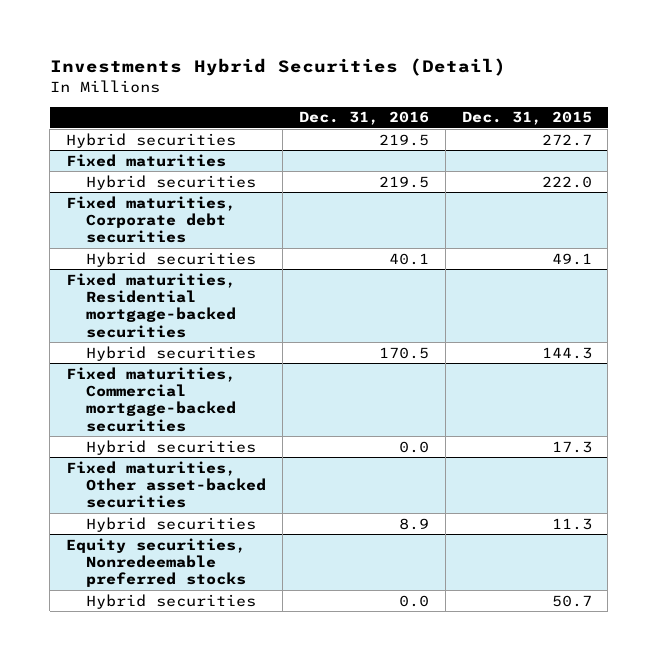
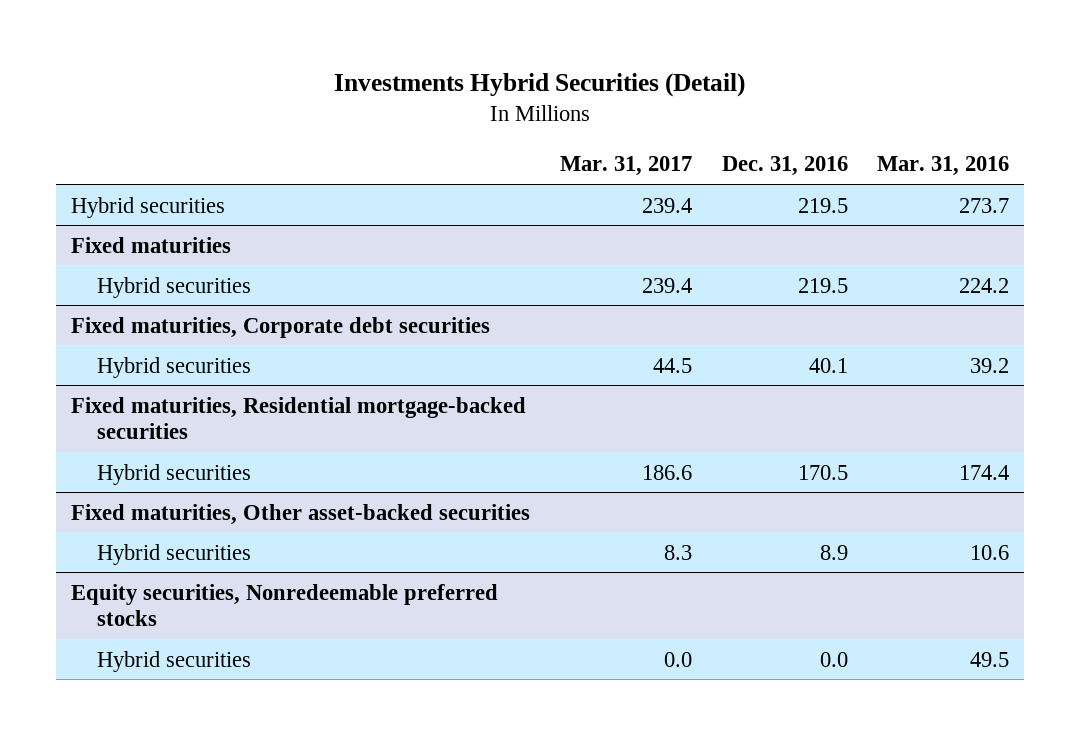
[461,111,592,126] Dec. 31, 2015 -> none
none -> [559,156,692,177] Mar. 31, 2017
none -> [877,156,1010,177] Mar. 31, 2016
[66,366,237,432] Fixed maturities, Commercial mortgage-backed securities -> none
[86,439,257,455] Hybrid securities -> none

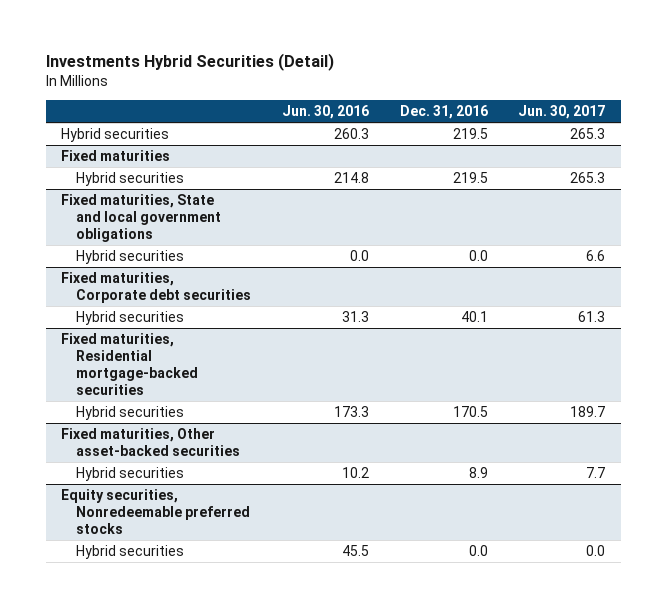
[559,156,692,177] Mar. 31, 2017 -> none
[877,156,1010,177] Mar. 31, 2016 -> none
none -> [281,104,369,119] Jun. 30, 2016
none -> [518,104,606,119] Jun. 30, 2017
none -> [61,194,222,242] Fixed maturities, State and local government obligations
none -> [76,250,185,265] Hybrid securities

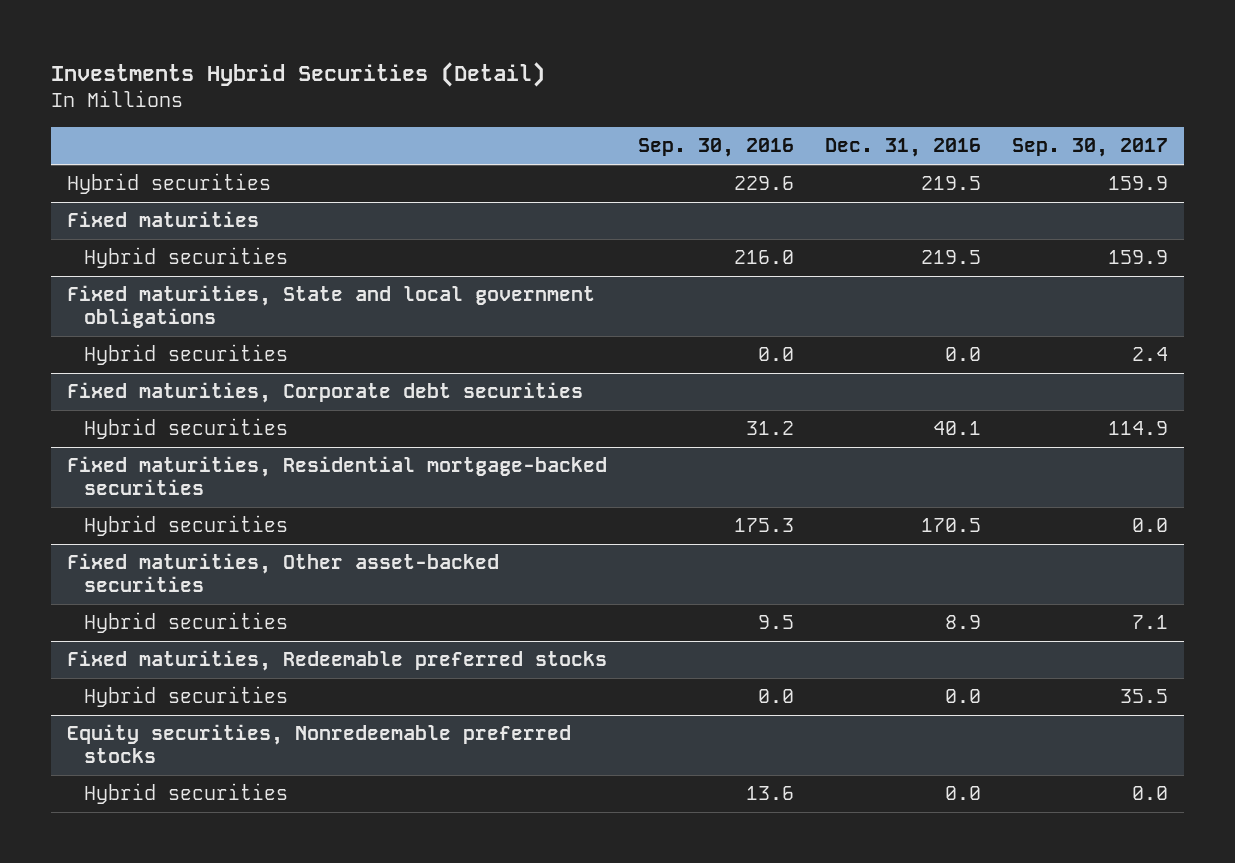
[281,104,369,119] Jun. 30, 2016 -> none
[518,104,606,119] Jun. 30, 2017 -> none
none -> [638,138,795,158] Sep. 30, 2016
none -> [1012,138,1169,158] Sep. 30, 2017
none -> [66,650,607,672] Fixed maturities, Redeemable preferred stocks
none -> [83,686,288,708] Hybrid securities

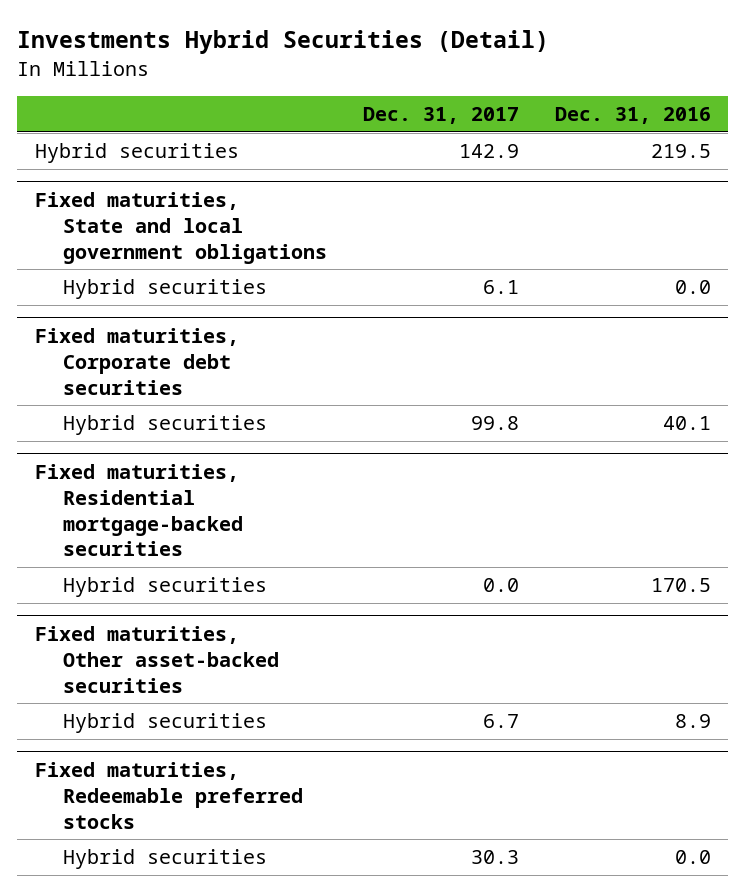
[638,138,795,158] Sep. 30, 2016 -> none
[1012,138,1169,158] Sep. 30, 2017 -> none
none -> [363,106,520,124] Dec. 31, 2017
[66,211,259,228] Fixed maturities -> none
[83,247,288,269] Hybrid securities -> none
[66,724,571,763] Equity securities, Nonredeemable preferred stocks -> none
[83,783,288,805] Hybrid securities -> none

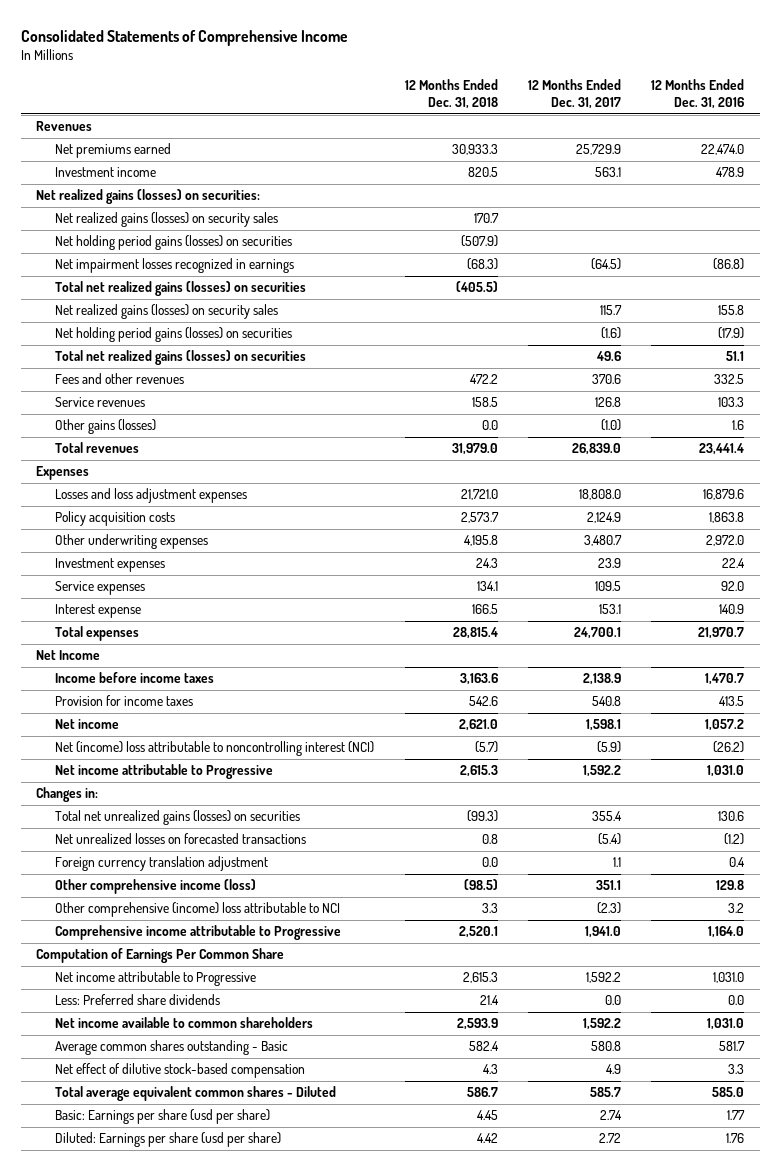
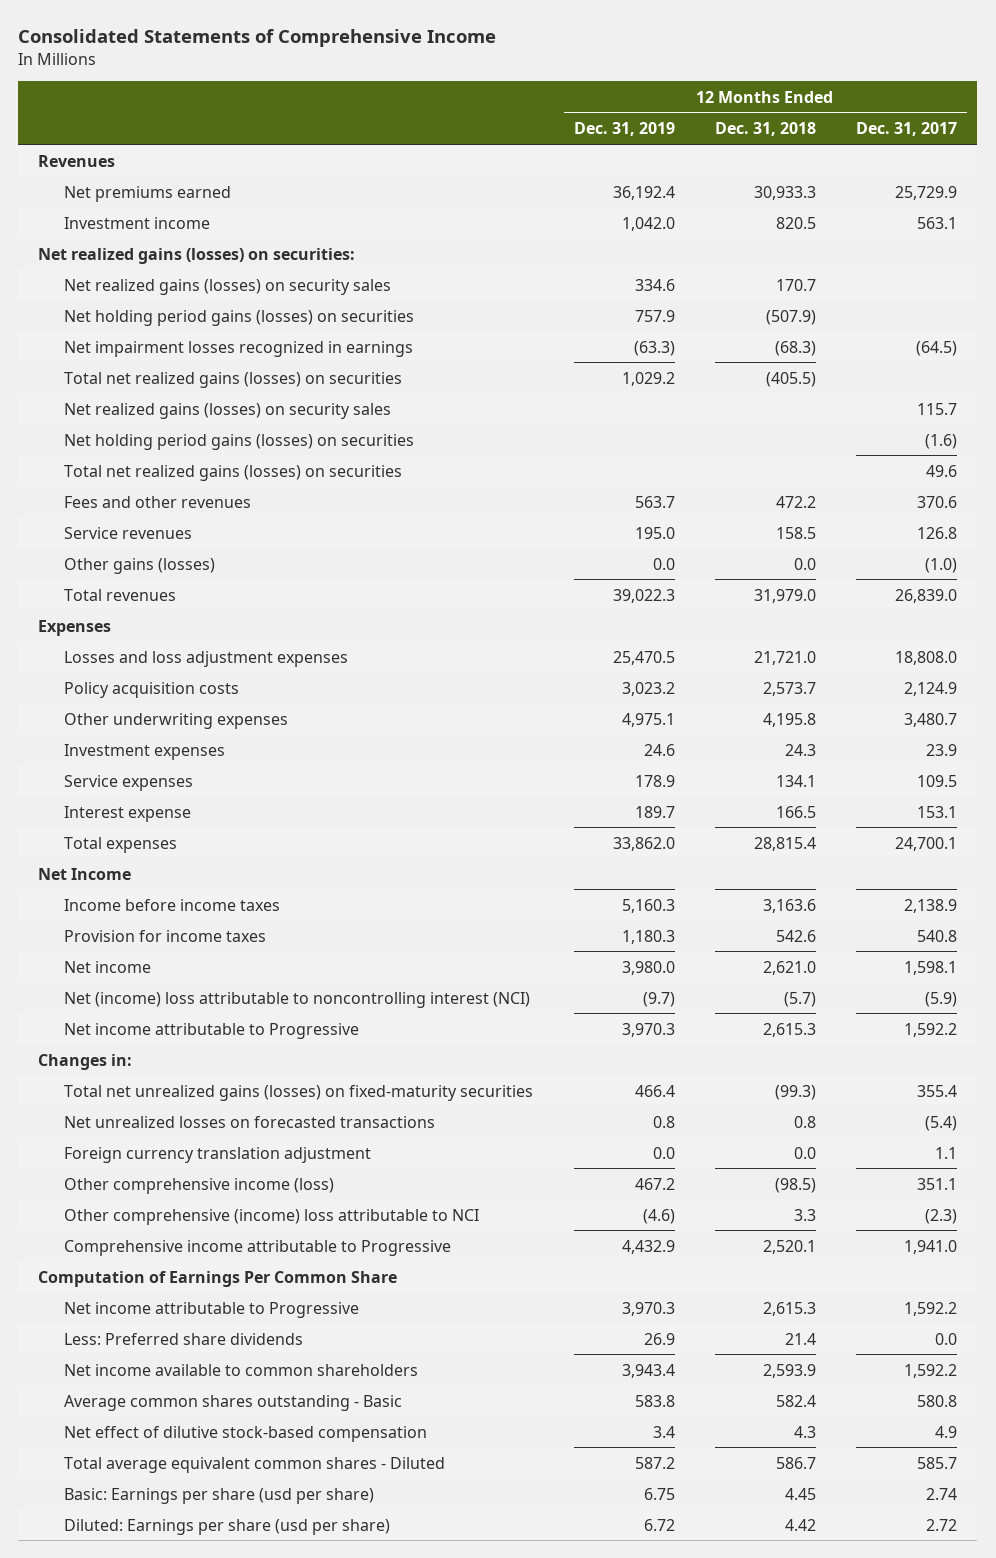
[651,78,745,110] 12 Months Ended Dec. 31, 2016 -> none
none -> [573,122,675,137] Dec. 31, 2019
[55,810,301,826] Total net unrealized gains (losses) on securities -> [64,1084,534,1101] Total net unrealized gains (losses) on fixed-maturity securities

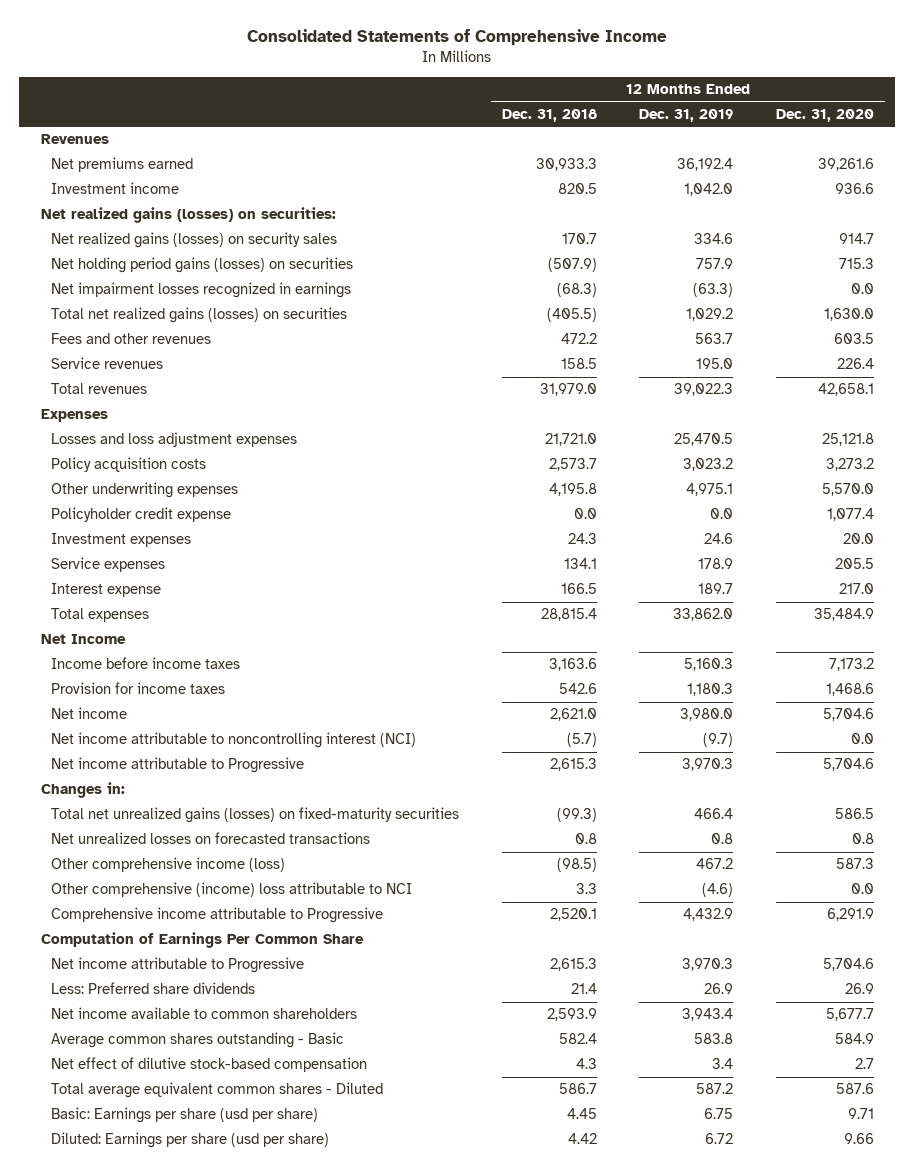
[856,122,958,137] Dec. 31, 2017 -> none
none -> [775,108,874,122] Dec. 31, 2020
[64,402,392,419] Net realized gains (losses) on security sales -> none
[64,433,415,450] Net holding period gains (losses) on securities -> none
[64,464,403,481] Total net realized gains (losses) on securities -> none
[64,557,216,574] Other gains (losses) -> none
none -> [51,507,232,523] Policyholder credit expense
[64,991,531,1008] Net (income) loss attributable to noncontrolling interest (NCI) -> [51,732,417,749] Net income attributable to noncontrolling interest (NCI)
[64,1146,372,1163] Foreign currency translation adjustment -> none

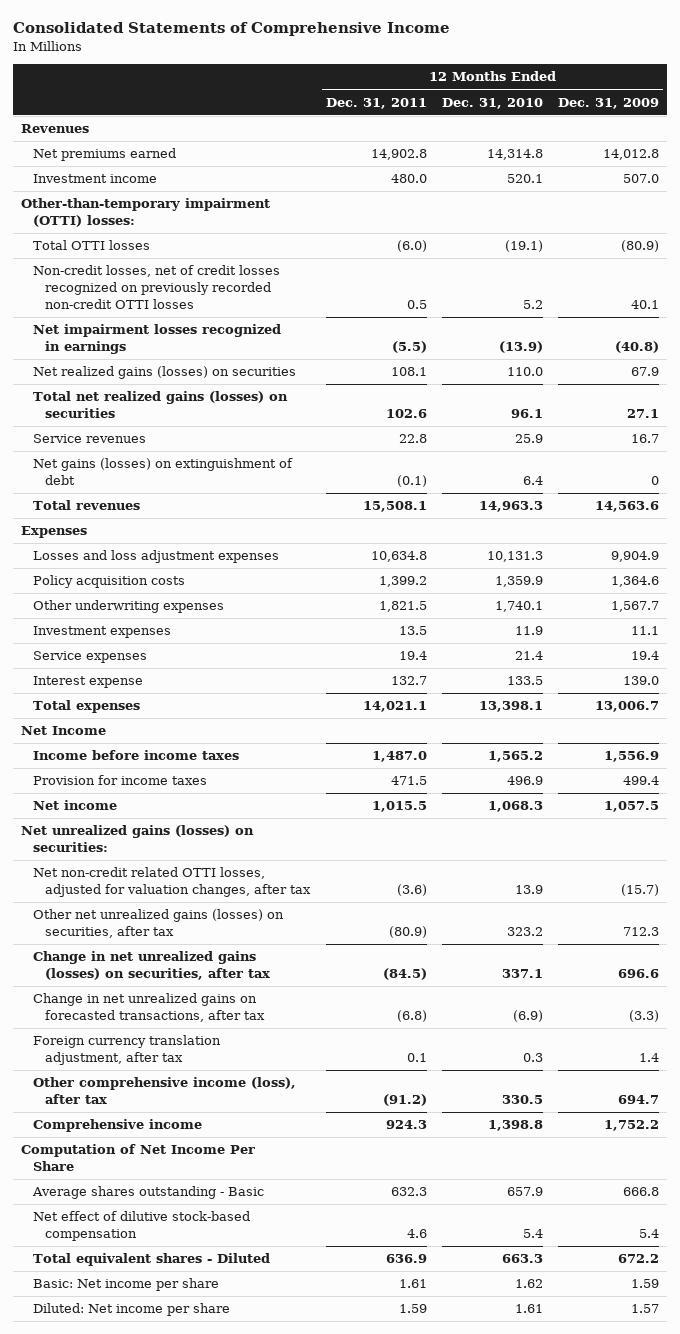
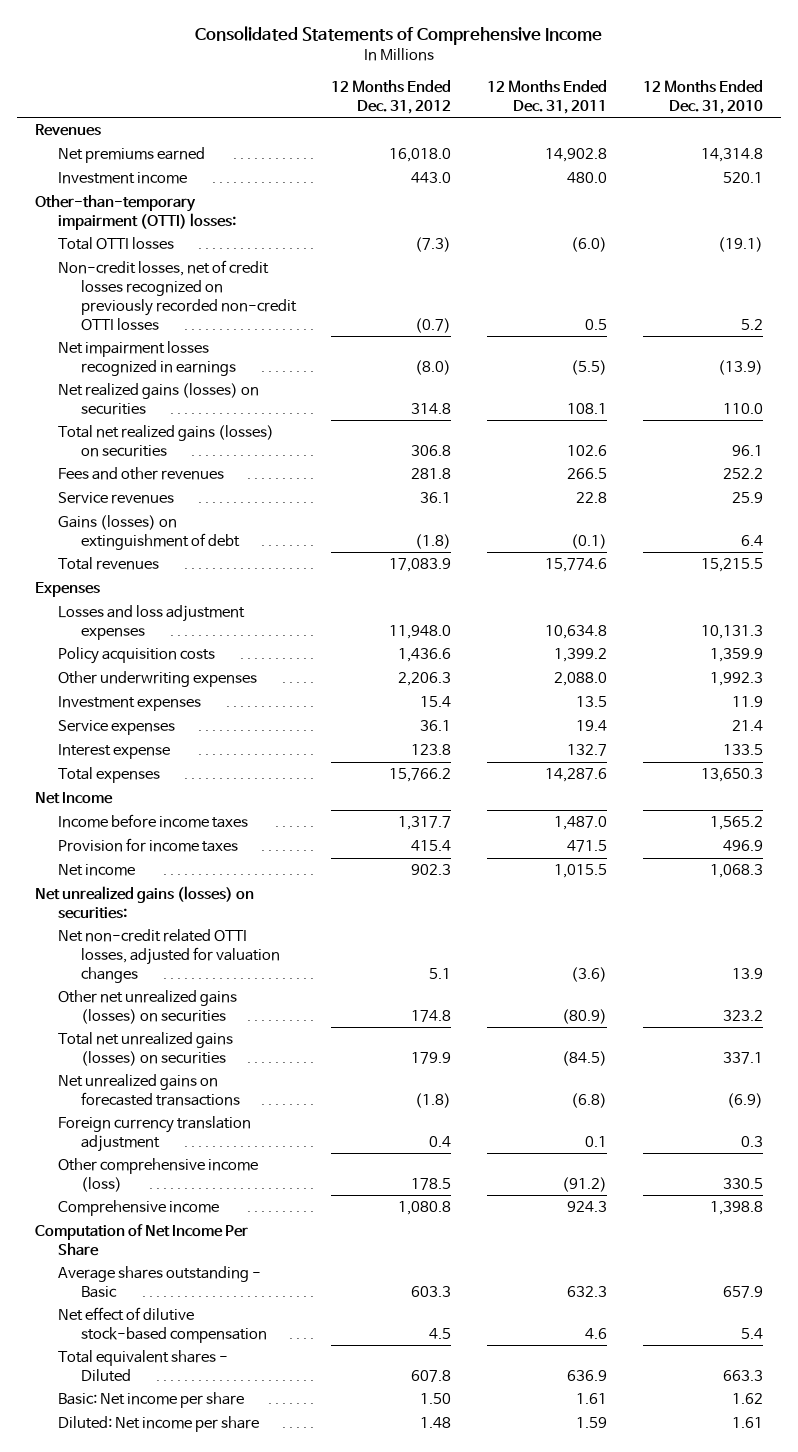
[558,97,660,109] Dec. 31, 2009 -> none
none -> [331,79,452,114] 12 Months Ended Dec. 31, 2012
none -> [57,467,224,481] Fees and other revenues
[33,458,294,486] Net gains (losses) on extinguishment of debt -> [57,515,240,550] Gains (losses) on extinguishment of debt
[362,501,427,513] 15,508.1 -> [545,558,608,573] 15,774.6
[479,501,544,513] 14,963.3 -> [700,558,763,573] 15,215.5
[378,601,427,613] 1,821.5 -> [554,672,608,687] 2,088.0
[495,601,544,613] 1,740.1 -> [709,672,763,687] 1,992.3
[362,701,427,713] 14,021.1 -> [545,768,608,783] 14,287.6
[479,701,544,713] 13,398.1 -> [700,768,763,783] 13,650.3
[33,867,312,898] Net non-credit related OTTI losses, adjusted for valuation changes, after tax -> [57,929,280,983] Net non-credit related OTTI losses, adjusted for valuation changes
[33,909,285,939] Other net unrealized gains (losses) on securities, after tax -> [57,990,237,1024] Other net unrealized gains (losses) on securities
[33,951,271,981] Change in net unrealized gains (losses) on securities, after tax -> [57,1032,233,1066] Total net unrealized gains (losses) on securities
[33,993,266,1023] Change in net unrealized gains on forecasted transactions, after tax -> [57,1074,240,1106] Net unrealized gains on forecasted transactions
[33,1035,222,1066] Foreign currency translation adjustment, after tax -> [57,1116,251,1152] Foreign currency translation adjustment
[33,1077,297,1105] Other comprehensive income (loss), after tax -> [57,1158,258,1192] Other comprehensive income (loss)

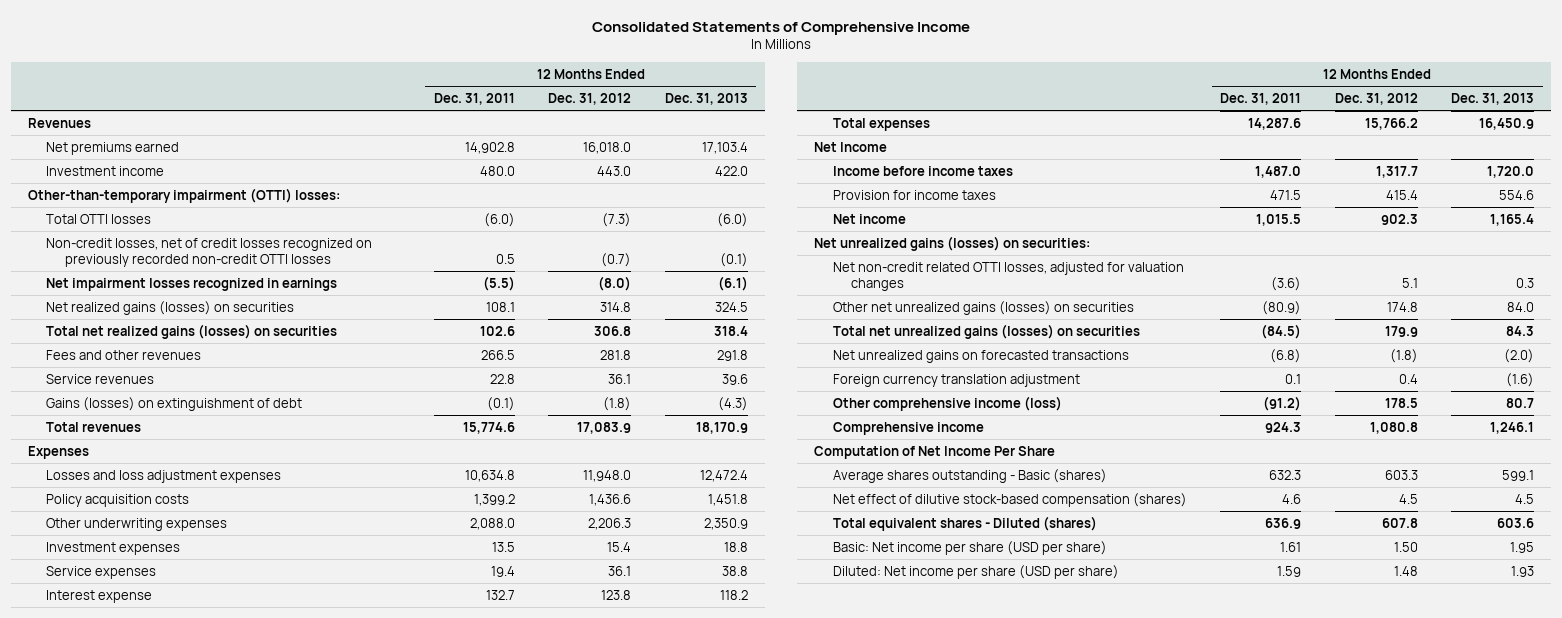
[642,79,763,114] 12 Months Ended Dec. 31, 2010 -> none
none -> [664,92,748,105] Dec. 31, 2013
[57,1266,261,1298] Average shares outstanding - Basic -> [832,468,1107,483] Average shares outstanding - Basic (shares)
[57,1307,267,1343] Net effect of dilutive stock-based compensation -> [832,492,1187,507] Net effect of dilutive stock-based compensation (shares)
[57,1350,228,1382] Total equivalent shares - Diluted -> [832,515,1097,531] Total equivalent shares - Diluted (shares)
[57,1392,244,1409] Basic: Net income per share -> [832,540,1107,555] Basic: Net income per share (USD per share)
[57,1416,259,1433] Diluted: Net income per share -> [832,564,1119,579] Diluted: Net income per share (USD per share)

